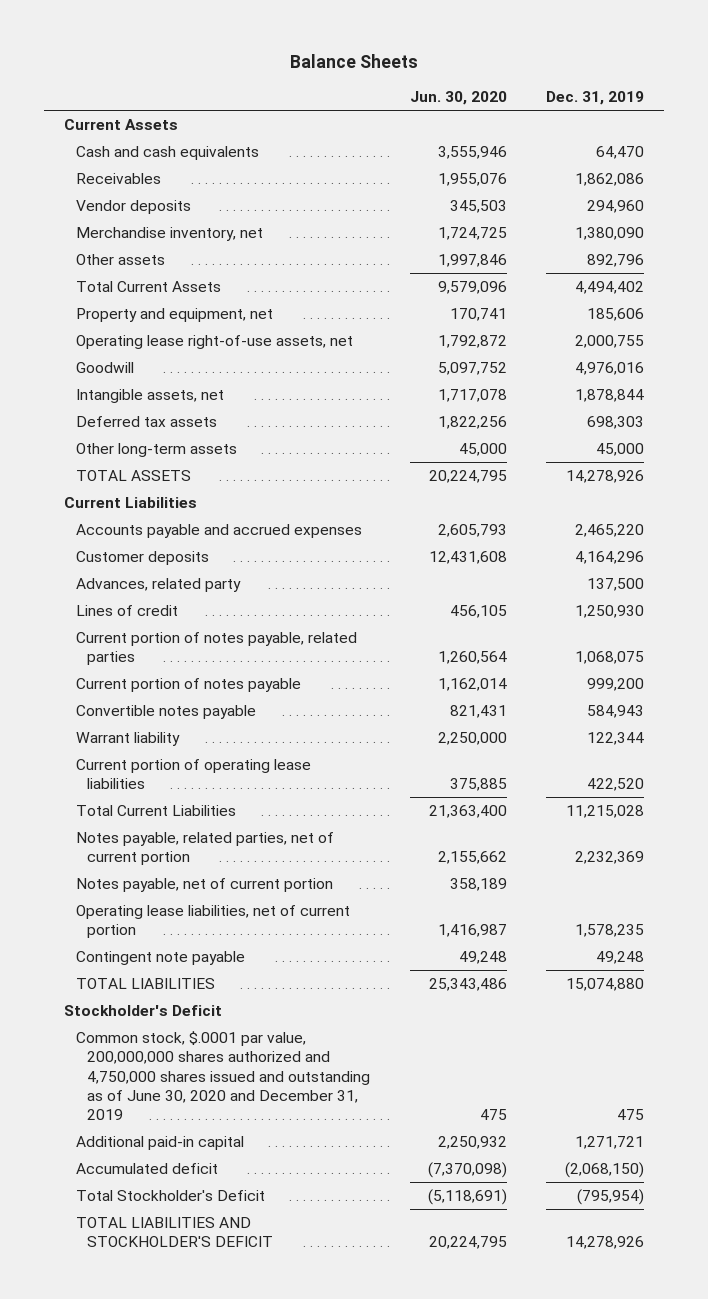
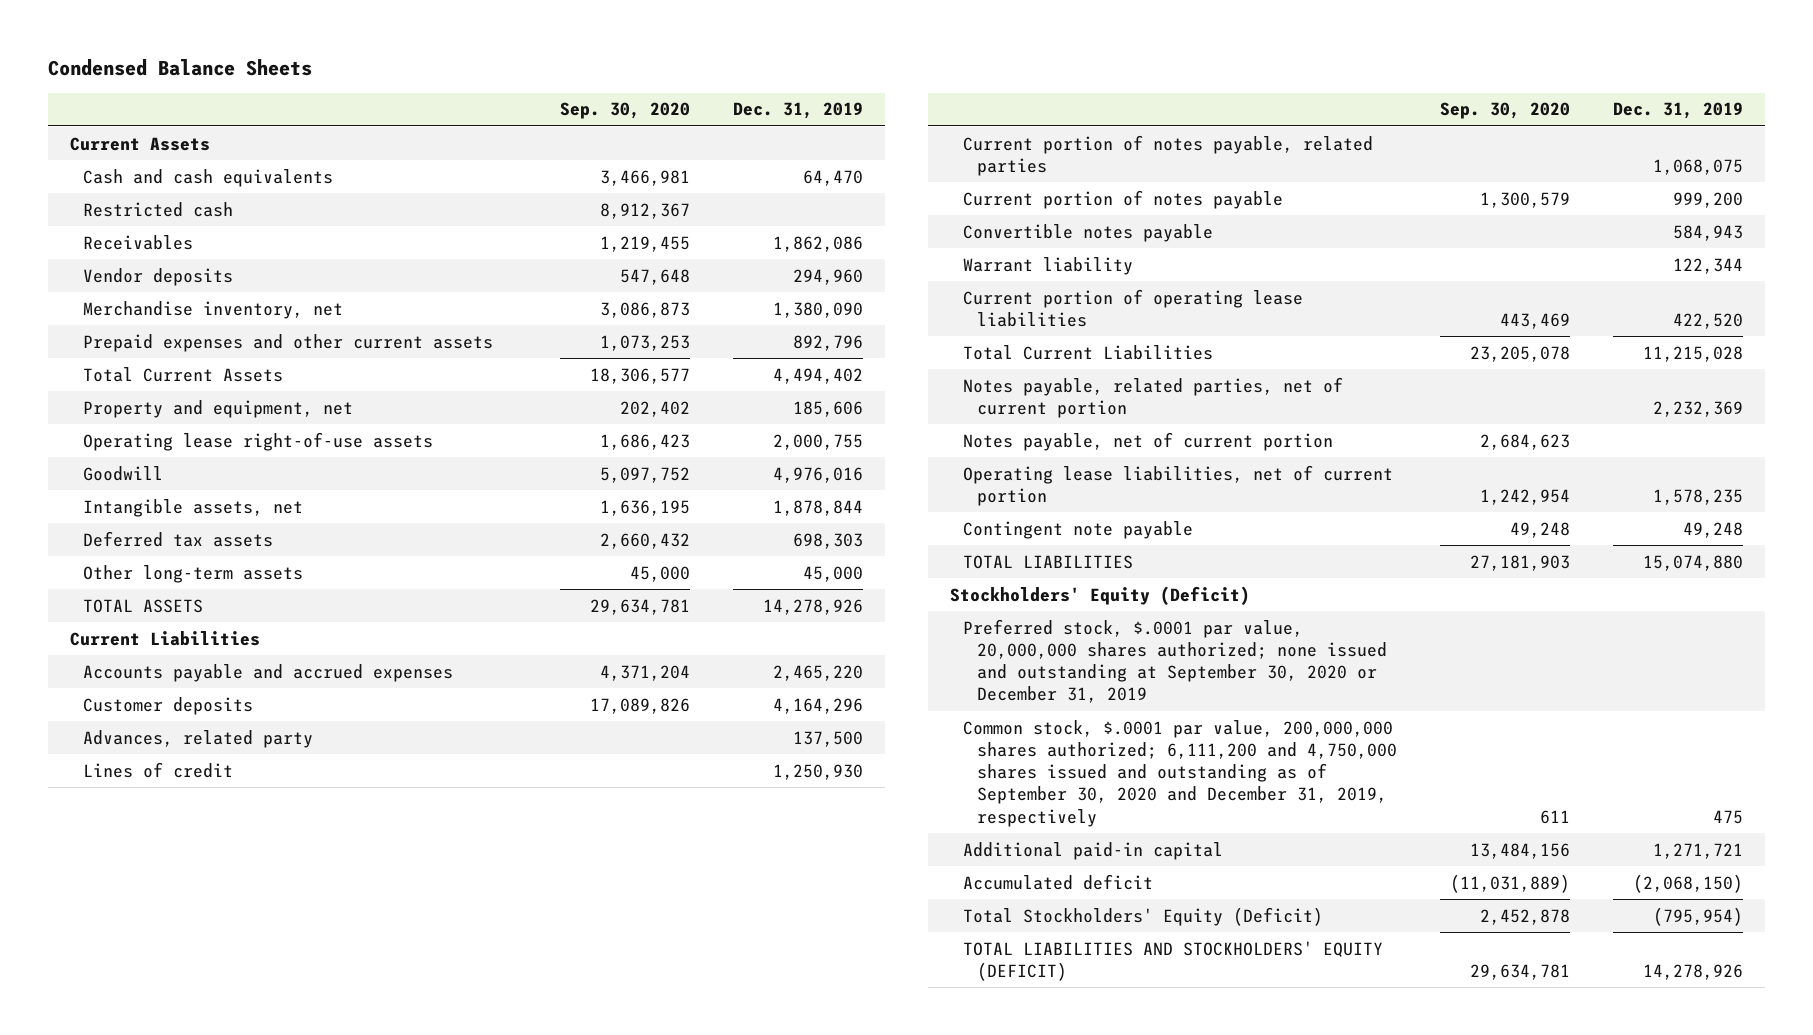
[290,53,419,68] Balance Sheets -> [48,59,313,77] Condensed Balance Sheets
[409,91,507,106] Jun. 30, 2020 -> none
none -> [559,102,690,120] Sep. 30, 2020
none -> [83,201,234,217] Restricted cash
[75,253,165,265] Other assets -> [83,333,494,352] Prepaid expenses and other current assets
[75,334,353,349] Operating lease right-of-use assets, net -> [83,431,434,451] Operating lease right-of-use assets
[63,1004,222,1016] Stockholder's Deficit -> [950,585,1251,605] Stockholders' Equity (Deficit)
none -> [963,618,1387,704] Preferred stock, $.0001 par value, 20,000,000 shares authorized; none issued and outstanding at September 30, 2020 or December 31, 2019
[75,1030,371,1121] Common stock, $.0001 par value, 200,000,000 shares authorized and 4,750,000 shares issued and outstanding as of June 30, 2020 and December 31, 2019 -> [963,719,1397,827] Common stock, $.0001 par value, 200,000,000 shares authorized; 6,111,200 and 4,750,000 shares issued and outstanding as of September 30, 2020 and December 31, 2019, respectively
[75,1189,265,1201] Total Stockholder's Deficit -> [963,906,1324,926] Total Stockholders' Equity (Deficit)
[75,1216,274,1248] TOTAL LIABILITIES AND STOCKHOLDER'S DEFICIT -> [963,940,1384,981] TOTAL LIABILITIES AND STOCKHOLDERS' EQUITY (DEFICIT)

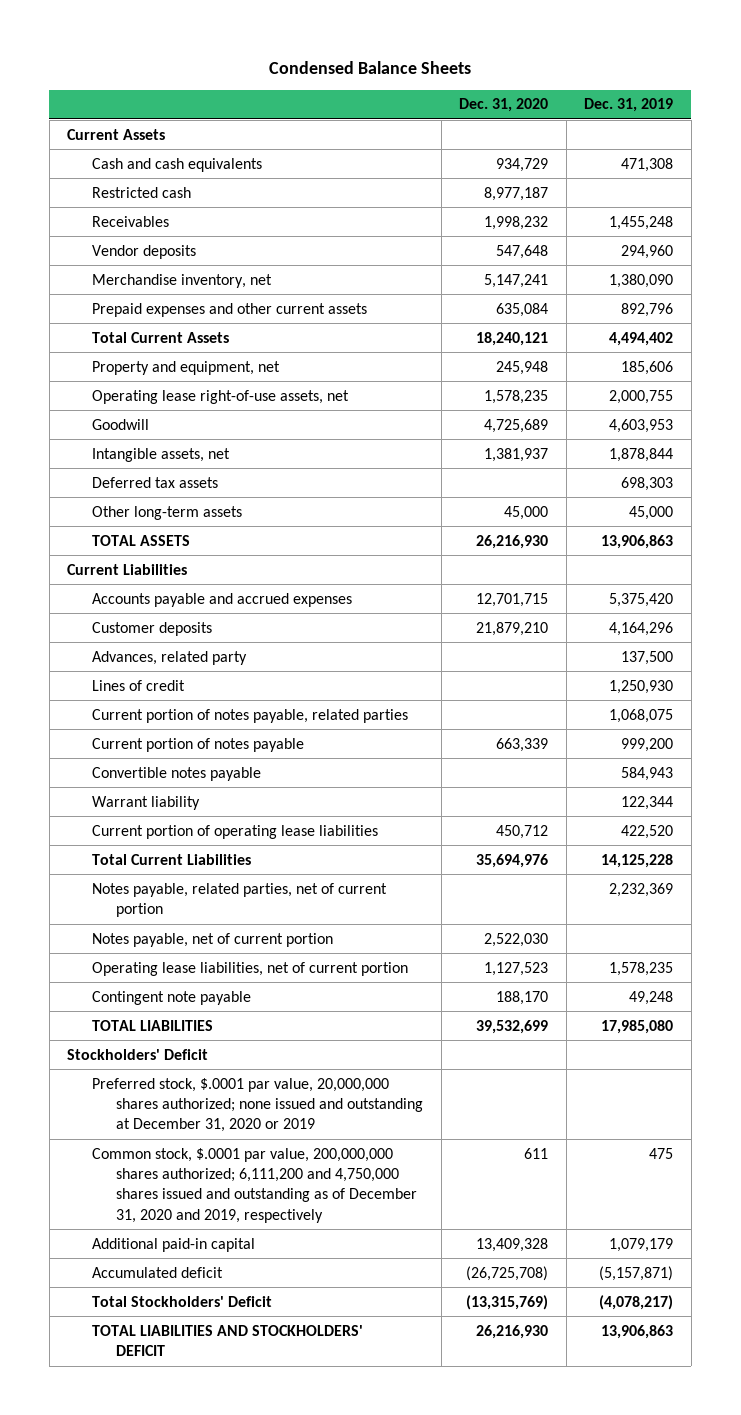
[559,102,690,120] Sep. 30, 2020 -> none
none -> [459,98,549,113] Dec. 31, 2020
[802,169,863,186] 64,470 -> [621,157,674,172] 471,308
[772,235,863,252] 1,862,086 -> [609,215,674,230] 1,455,248
[83,431,434,451] Operating lease right-of-use assets -> [91,389,349,404] Operating lease right-of-use assets, net
[772,466,863,483] 4,976,016 -> [609,418,674,433] 4,603,953
[762,598,863,615] 14,278,926 -> [601,534,674,549] 13,906,863
[772,664,863,681] 2,465,220 -> [609,592,674,607] 5,375,420
[1643,345,1744,362] 11,215,028 -> [601,853,674,868] 14,125,228
[1643,554,1744,571] 15,074,880 -> [601,1019,674,1034] 17,985,080
[950,585,1251,605] Stockholders' Equity (Deficit) -> [67,1048,209,1060] Stockholders' Deficit
[963,618,1387,704] Preferred stock, $.0001 par value, 20,000,000 shares authorized; none issued and outstanding at September 30, 2020 or December 31, 2019 -> [91,1077,424,1133] Preferred stock, $.0001 par value, 20,000,000 shares authorized; none issued and outstanding at December 31, 2020 or 2019
[963,719,1397,827] Common stock, $.0001 par value, 200,000,000 shares authorized; 6,111,200 and 4,750,000 shares issued and outstanding as of September 30, 2020 and December 31, 2019, respectively -> [91,1147,418,1223] Common stock, $.0001 par value, 200,000,000 shares authorized; 6,111,200 and 4,750,000 shares issued and outstanding as of December 31, 2020 and 2019, respectively
[1653,842,1744,859] 1,271,721 -> [609,1237,674,1252] 1,079,179
[1633,873,1744,893] (2,068,150) -> [599,1265,674,1281] (5,157,871)
[963,906,1324,926] Total Stockholders' Equity (Deficit) -> [91,1295,272,1307] Total Stockholders' Deficit
[1653,906,1744,926] (795,954) -> [599,1294,674,1310] (4,078,217)
[963,940,1384,981] TOTAL LIABILITIES AND STOCKHOLDERS' EQUITY (DEFICIT) -> [91,1324,363,1357] TOTAL LIABILITIES AND STOCKHOLDERS' DEFICIT
[1643,963,1744,980] 14,278,926 -> [601,1324,674,1339] 13,906,863

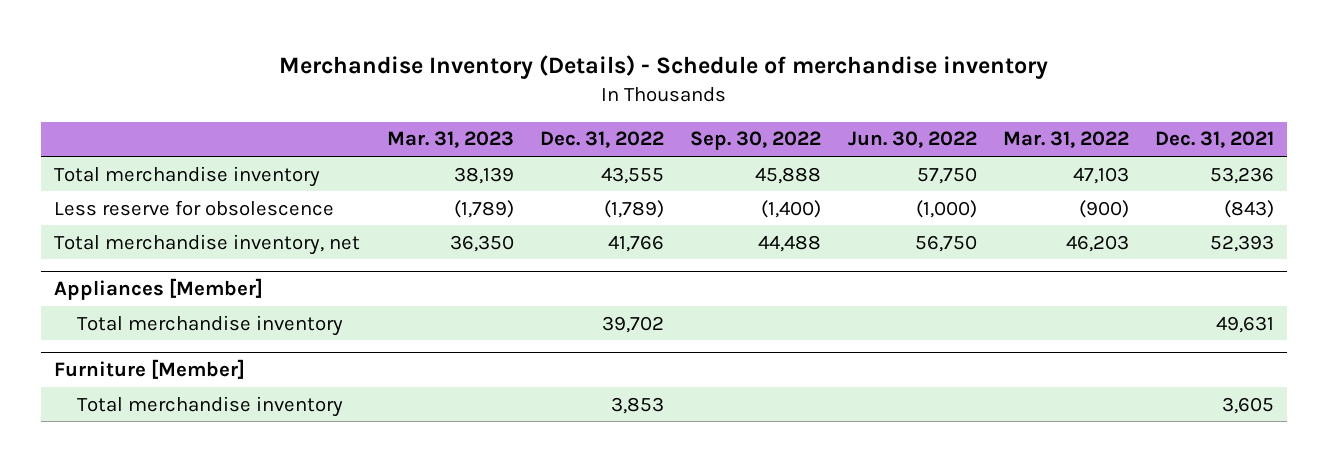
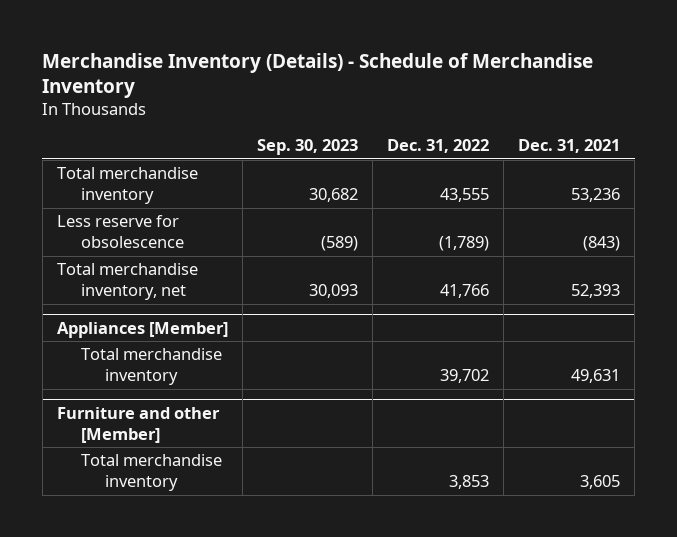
[279,55,1049,80] Merchandise Inventory (Details) - Schedule of merchandise inventory -> [42,52,594,99] Merchandise Inventory (Details) - Schedule of Merchandise Inventory
[386,131,514,149] Mar. 31, 2023 -> none
[690,131,822,151] Sep. 30, 2022 -> none
[847,131,977,149] Jun. 30, 2022 -> none
[1002,131,1129,149] Mar. 31, 2022 -> none
none -> [256,139,358,156] Sep. 30, 2023
[54,359,246,380] Furniture [Member] -> [56,406,220,443] Furniture and other [Member]

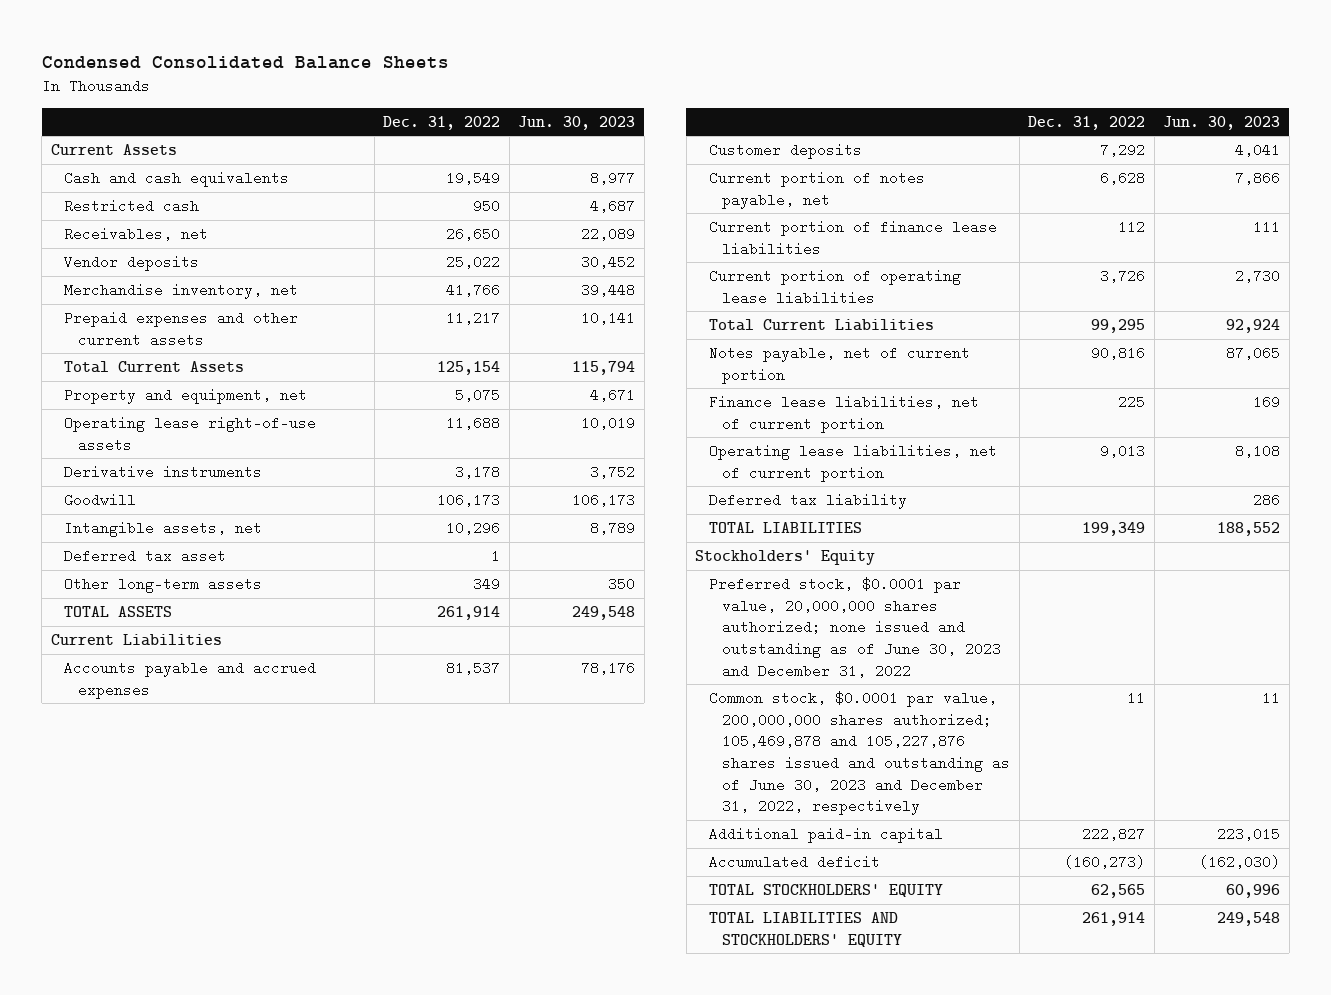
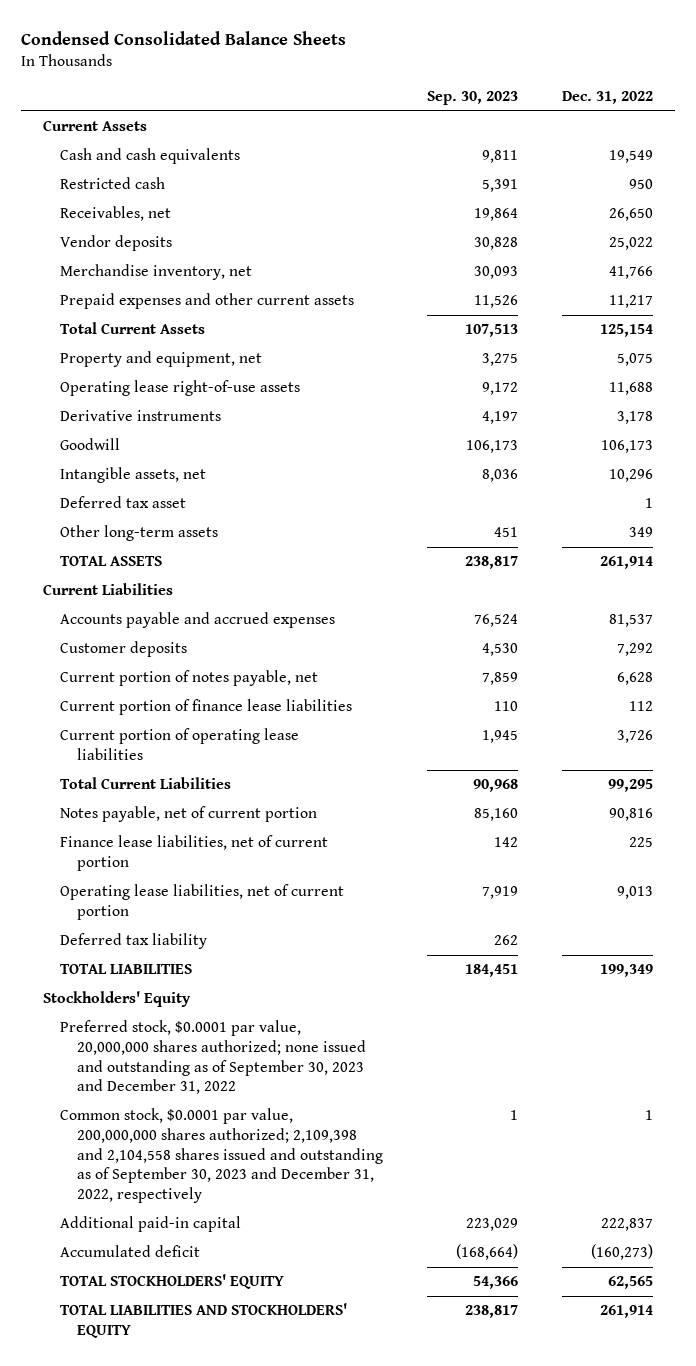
[518,115,636,130] Jun. 30, 2023 -> none
none -> [426,90,518,105] Sep. 30, 2023
[708,576,1002,678] Preferred stock, $0.0001 par value, 20,000,000 shares authorized; none issued and outstanding as of June 30, 2023 and December 31, 2022 -> [59,1020,366,1095] Preferred stock, $0.0001 par value, 20,000,000 shares authorized; none issued and outstanding as of September 30, 2023 and December 31, 2022
[708,690,1011,816] Common stock, $0.0001 par value, 200,000,000 shares authorized; 105,469,878 and 105,227,876 shares issued and outstanding as of June 30, 2023 and December 31, 2022, respectively -> [59,1108,383,1203] Common stock, $0.0001 par value, 200,000,000 shares authorized; 2,109,398 and 2,104,558 shares issued and outstanding as of September 30, 2023 and December 31, 2022, respectively
[1127,690,1146,705] 11 -> [644,1110,653,1121] 1
[1082,826,1146,841] 222,827 -> [600,1218,653,1232] 222,837

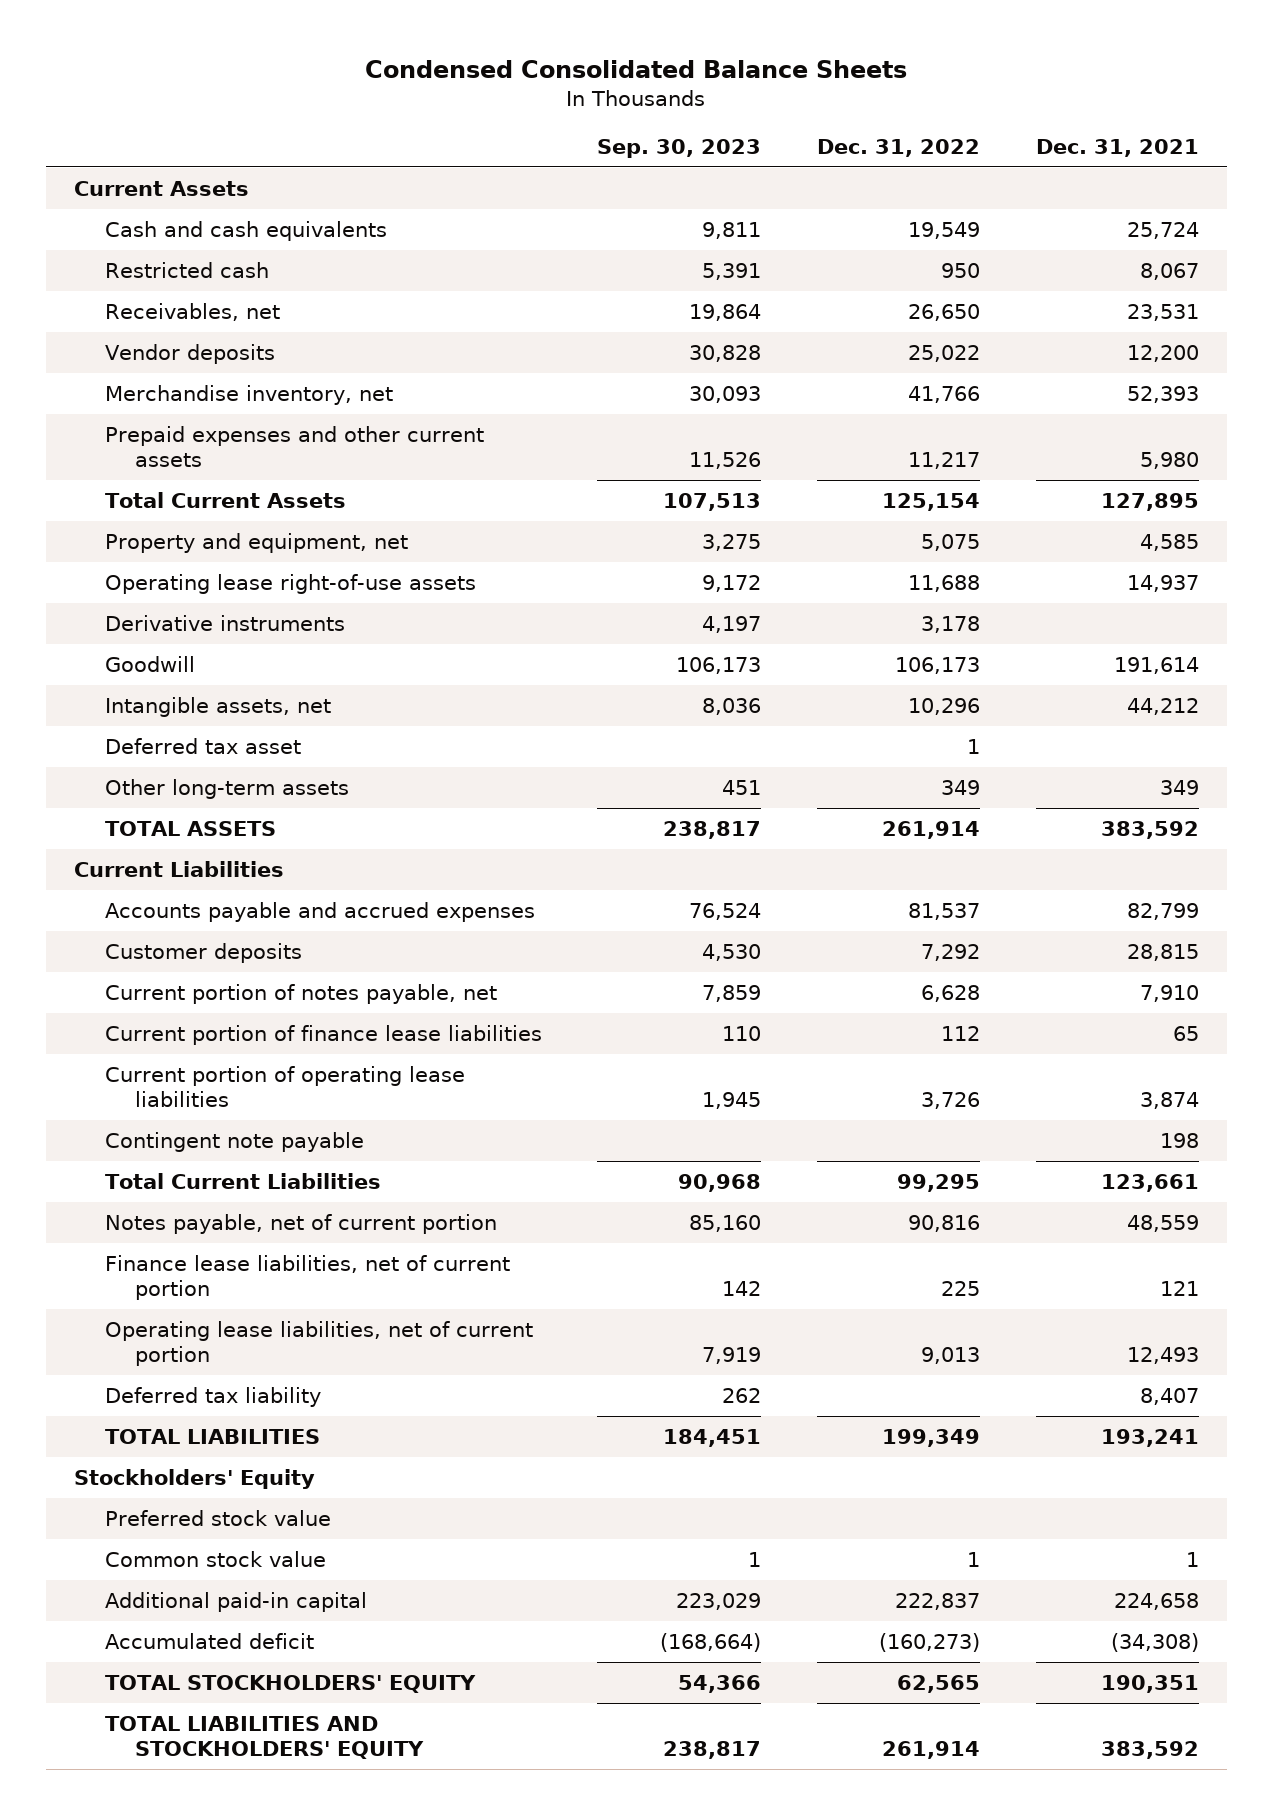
none -> [1035,138,1199,157] Dec. 31, 2021
none -> [104,1131,364,1152] Contingent note payable
[59,1020,366,1095] Preferred stock, $0.0001 par value, 20,000,000 shares authorized; none issued and outstanding as of September 30, 2023 and December 31, 2022 -> [104,1509,331,1526] Preferred stock value
[59,1108,383,1203] Common stock, $0.0001 par value, 200,000,000 shares authorized; 2,109,398 and 2,104,558 shares issued and outstanding as of September 30, 2023 and December 31, 2022, respectively -> [104,1550,326,1567] Common stock value

